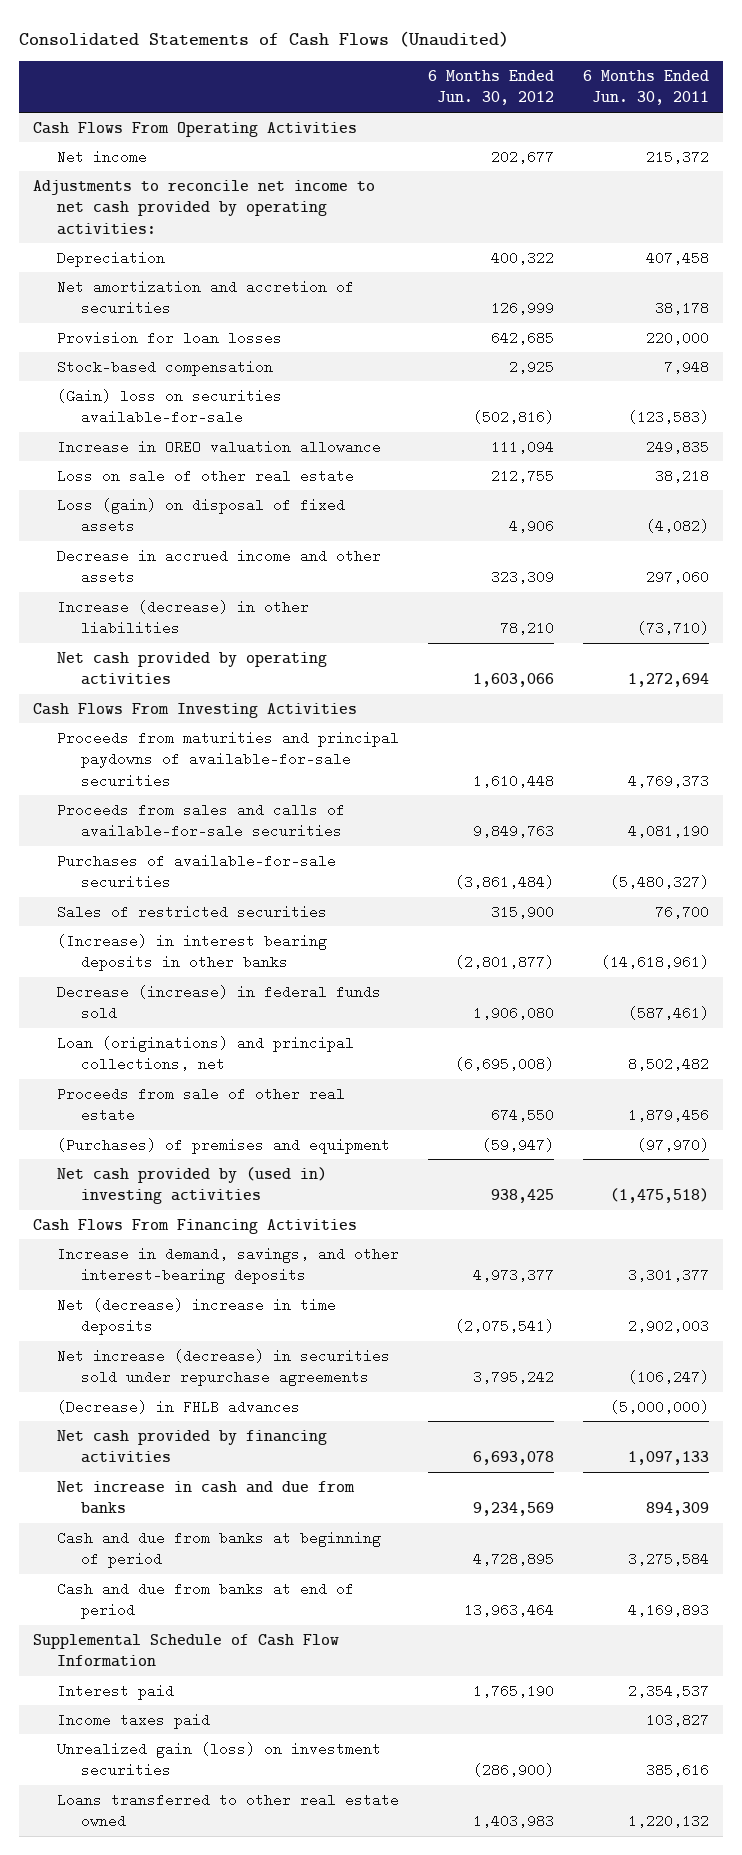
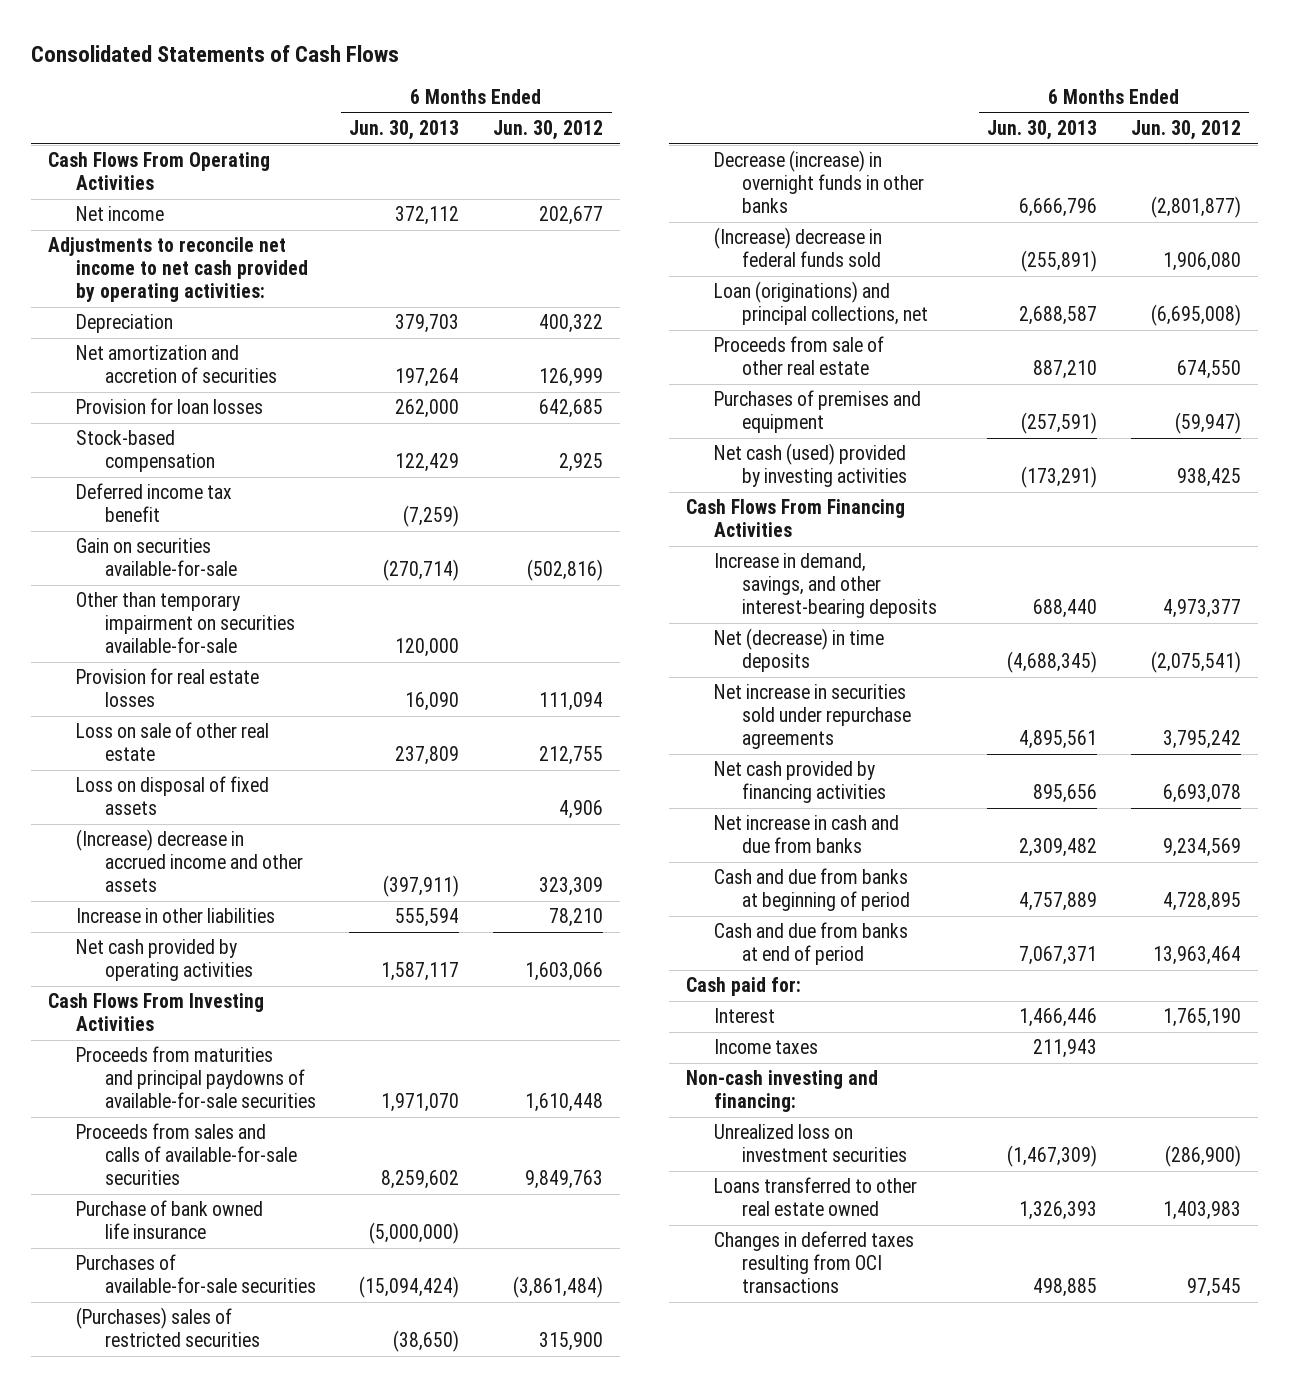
[18,30,509,47] Consolidated Statements of Cash Flows (Unaudited) -> [31,44,400,62] Consolidated Statements of Cash Flows
[582,70,709,106] 6 Months Ended Jun. 30, 2011 -> none
none -> [349,119,460,140] Jun. 30, 2013
none -> [76,483,233,523] Deferred income tax benefit
[56,388,282,425] (Gain) loss on securities available-for-sale -> [76,538,237,577] Gain on securities available-for-sale
none -> [76,592,295,654] Other than temporary impairment on securities available-for-sale
[56,439,381,454] Increase in OREO valuation allowance -> [76,668,260,708] Provision for real estate losses
[56,497,345,534] Loss (gain) on disposal of fixed assets -> [76,776,270,816] Loss on disposal of fixed assets
[56,548,381,585] Decrease in accrued income and other assets -> [76,829,303,893] (Increase) decrease in accrued income and other assets
[56,599,309,636] Increase (decrease) in other liabilities -> [76,908,276,924] Increase in other liabilities
none -> [76,1200,264,1240] Purchase of bank owned life insurance
[56,904,327,919] Sales of restricted securities -> [76,1307,260,1348] (Purchases) sales of restricted securities
[56,933,327,972] (Increase) in interest bearing deposits in other banks -> [714,150,925,214] Decrease (increase) in overnight funds in other banks
[56,984,381,1021] Decrease (increase) in federal funds sold -> [714,227,883,268] (Increase) decrease in federal funds sold
[56,1137,390,1154] (Purchases) of premises and equipment -> [714,390,922,434] Purchases of premises and equipment
[56,1166,327,1205] Net cash provided by (used in) investing activities -> [714,443,908,488] Net cash (used) provided by investing activities
[56,1399,300,1414] (Decrease) in FHLB advances -> none
[56,1297,336,1336] Net (decrease) increase in time deposits -> [714,628,885,673] Net (decrease) in time deposits
[56,1348,390,1387] Net increase (decrease) in securities sold under repurchase agreements -> [714,684,912,750] Net increase in securities sold under repurchase agreements
[33,1633,340,1668] Supplemental Schedule of Cash Flow Information -> none
none -> [686,977,802,997] Cash paid for:
[56,1683,174,1700] Interest paid -> [714,1008,776,1024] Interest
[56,1712,210,1729] Income taxes paid -> [714,1039,819,1055] Income taxes
none -> [686,1070,879,1113] Non-cash investing and financing:
[56,1741,381,1778] Unrealized gain (loss) on investment securities -> [714,1124,908,1163] Unrealized loss on investment securities
none -> [714,1231,915,1294] Changes in deferred taxes resulting from OCI transactions

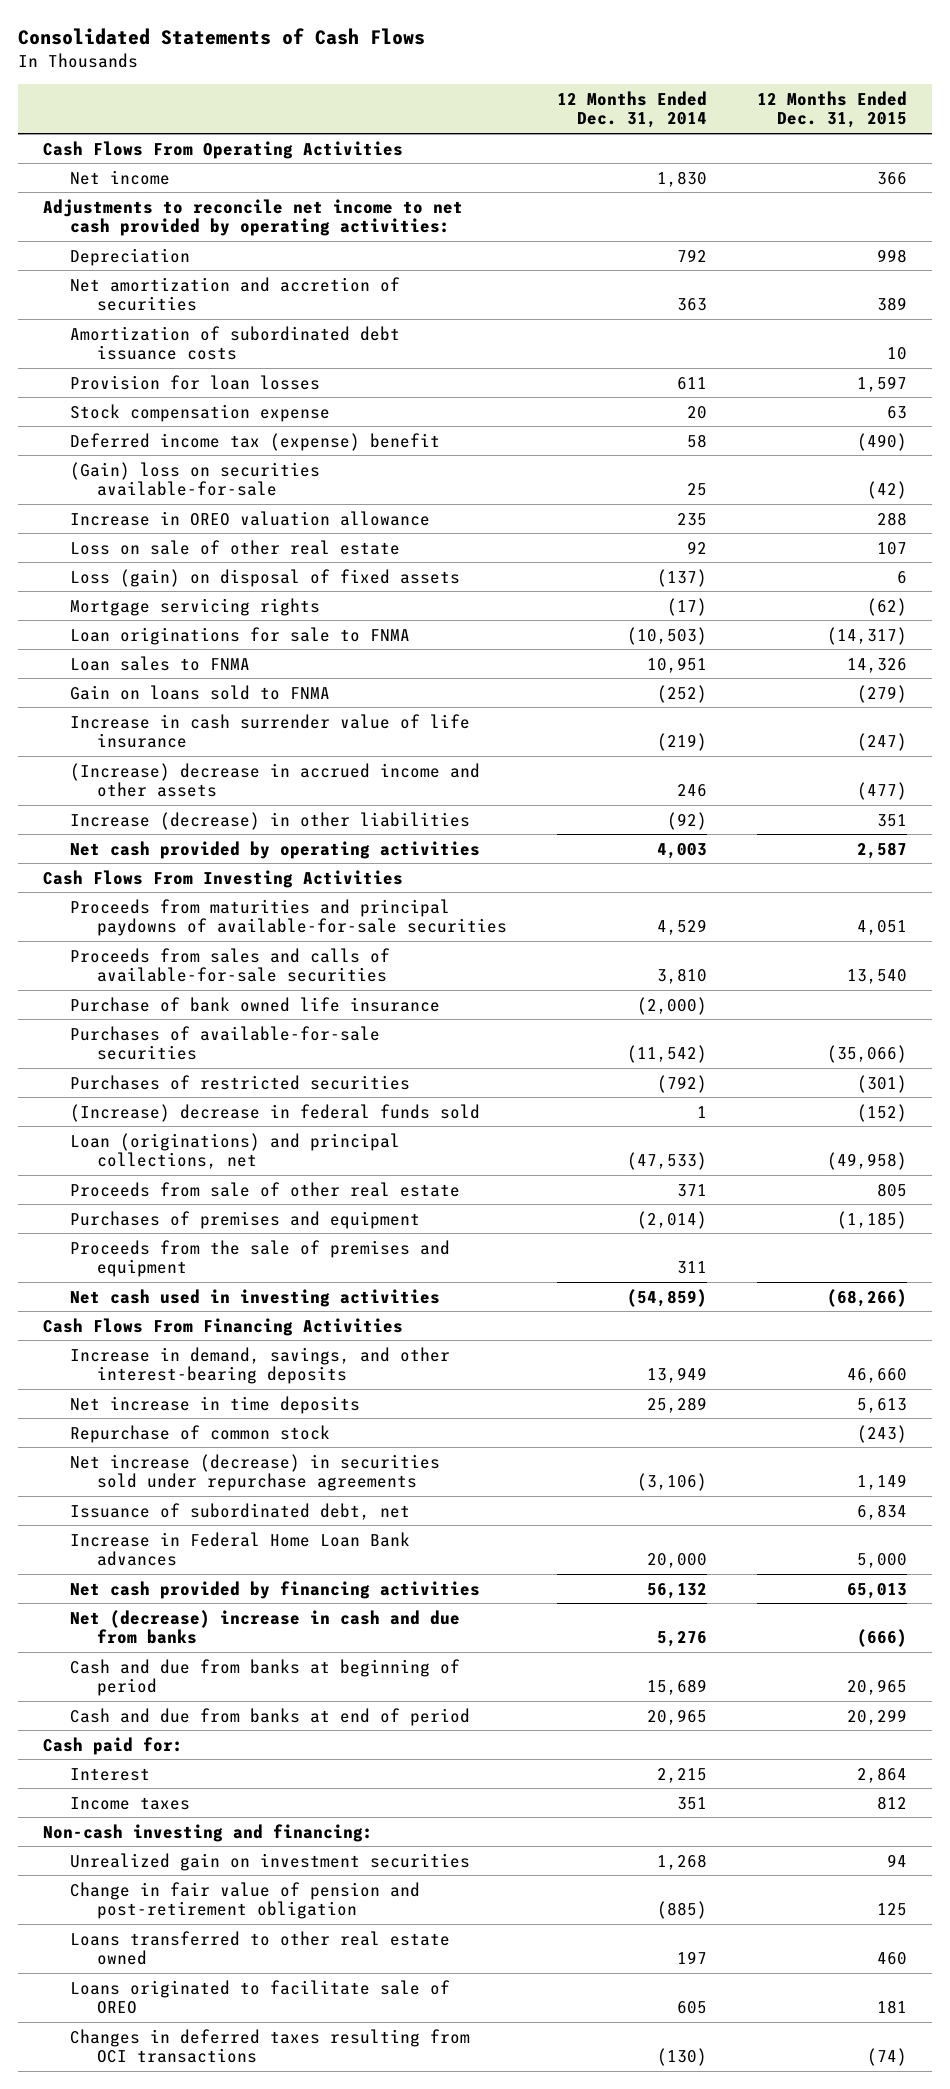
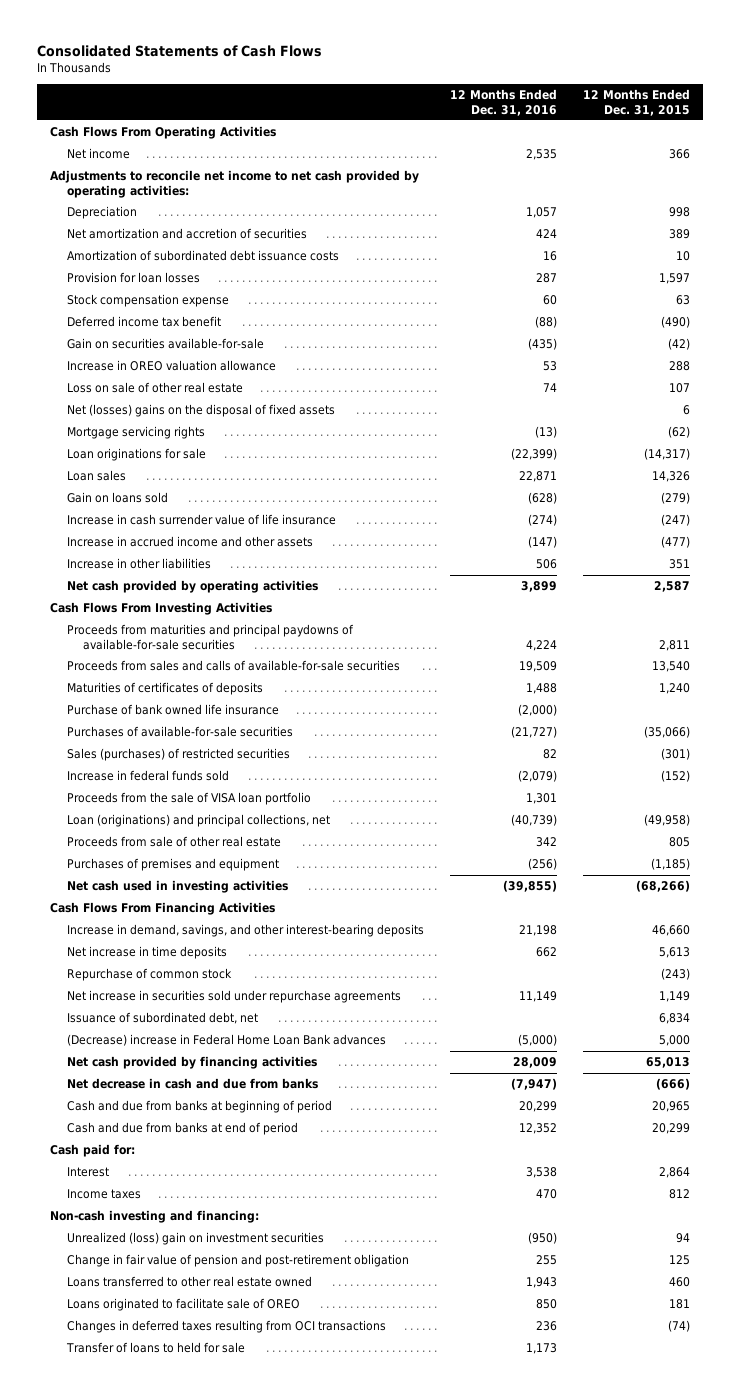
[556,90,707,129] 12 Months Ended Dec. 31, 2014 -> none
none -> [450,88,558,116] 12 Months Ended Dec. 31, 2016
[69,432,440,451] Deferred income tax (expense) benefit -> [66,316,221,328] Deferred income tax benefit
[69,461,320,497] (Gain) loss on securities available-for-sale -> [66,338,264,350] Gain on securities available-for-sale
[69,568,460,587] Loss (gain) on disposal of fixed assets -> [66,404,335,418] Net (losses) gains on the disposal of fixed assets
[69,626,410,645] Loan originations for sale to FNMA -> [66,448,206,462] Loan originations for sale
[69,655,250,671] Loan sales to FNMA -> [66,470,126,482] Loan sales
[69,684,330,700] Gain on loans sold to FNMA -> [66,492,168,504] Gain on loans sold
[69,762,480,798] (Increase) decrease in accrued income and other assets -> [66,536,313,548] Increase in accrued income and other assets
[69,811,470,830] Increase (decrease) in other liabilities -> [66,558,211,570] Increase in other liabilities
[856,920,907,936] 4,051 -> [659,639,691,651] 2,811
none -> [66,682,263,696] Maturities of certificates of deposits
[69,1074,410,1090] Purchases of restricted securities -> [66,748,290,762] Sales (purchases) of restricted securities
[69,1103,480,1122] (Increase) decrease in federal funds sold -> [66,770,229,782] Increase in federal funds sold
none -> [66,792,311,806] Proceeds from the sale of VISA loan portfolio
[69,1239,450,1278] Proceeds from the sale of premises and equipment -> none
[69,1453,440,1492] Net increase (decrease) in securities sold under repurchase agreements -> [66,990,401,1004] Net increase in securities sold under repurchase agreements
[69,1531,410,1567] Increase in Federal Home Loan Bank advances -> [66,1034,386,1047] (Decrease) increase in Federal Home Loan Bank advances
[69,1609,460,1645] Net (decrease) increase in cash and due from banks -> [66,1078,318,1090] Net decrease in cash and due from banks
[69,1852,470,1871] Unrealized gain on investment securities -> [66,1232,324,1246] Unrealized (loss) gain on investment securities
none -> [65,1342,245,1354] Transfer of loans to held for sale

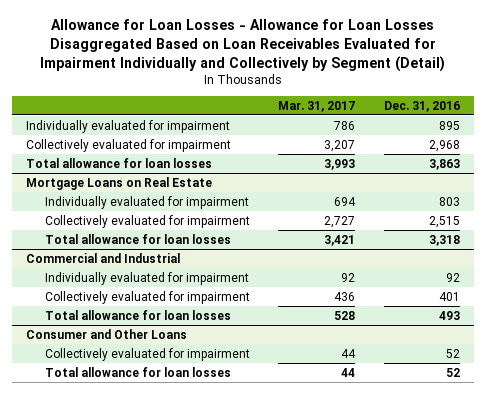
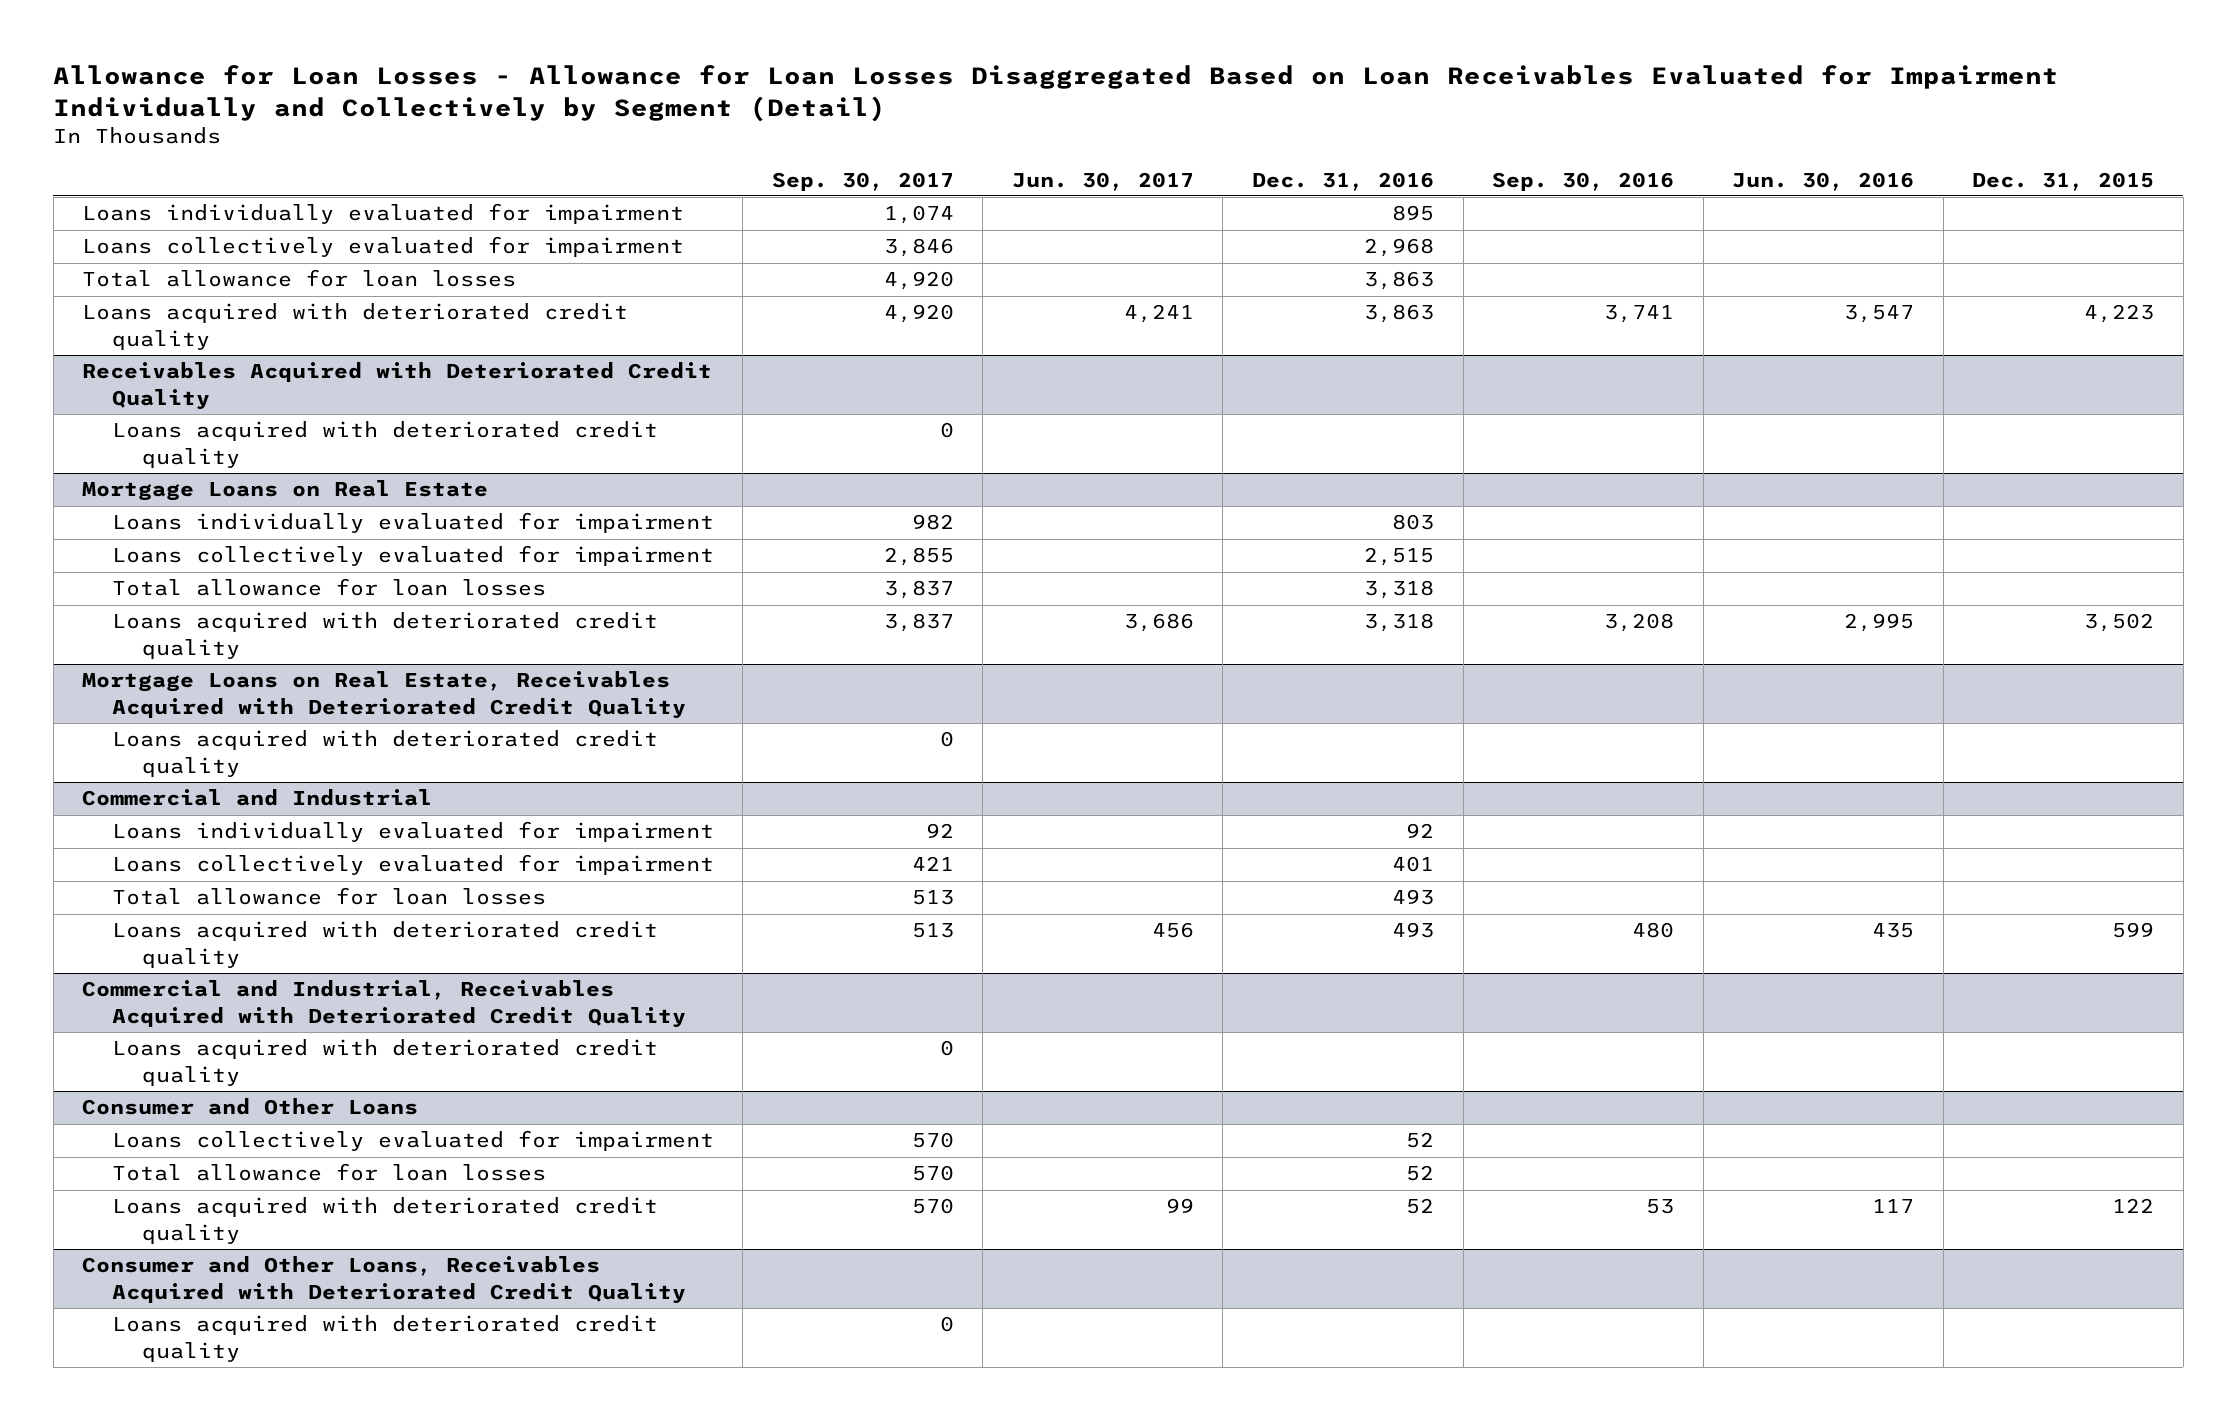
[278,100,356,112] Mar. 31, 2017 -> none
none -> [771,171,954,191] Sep. 30, 2017
none -> [1011,171,1194,191] Jun. 30, 2017
none -> [1492,171,1675,191] Sep. 30, 2016
none -> [1732,171,1915,191] Jun. 30, 2016
none -> [1972,171,2155,191] Dec. 31, 2015
[25,119,230,133] Individually evaluated for impairment -> [82,203,685,225] Loans individually evaluated for impairment
[25,138,231,152] Collectively evaluated for impairment -> [82,236,685,258] Loans collectively evaluated for impairment
none -> [82,303,629,350] Loans acquired with deteriorated credit quality
none -> [82,362,713,410] Receivables Acquired with Deteriorated Credit Quality
none -> [111,421,658,468] Loans acquired with deteriorated credit quality
[44,195,249,209] Individually evaluated for impairment -> [111,512,714,534] Loans individually evaluated for impairment
[44,214,250,228] Collectively evaluated for impairment -> [111,545,714,567] Loans collectively evaluated for impairment
none -> [111,612,658,659] Loans acquired with deteriorated credit quality
none -> [82,671,686,719] Mortgage Loans on Real Estate, Receivables Acquired with Deteriorated Credit Quality
none -> [111,730,658,777] Loans acquired with deteriorated credit quality
[44,271,249,285] Individually evaluated for impairment -> [111,821,714,843] Loans individually evaluated for impairment
[44,290,250,304] Collectively evaluated for impairment -> [111,854,714,876] Loans collectively evaluated for impairment
none -> [111,921,658,968] Loans acquired with deteriorated credit quality
none -> [82,980,686,1028] Commercial and Industrial, Receivables Acquired with Deteriorated Credit Quality
none -> [111,1039,658,1086] Loans acquired with deteriorated credit quality
[44,347,250,361] Collectively evaluated for impairment -> [111,1130,714,1152] Loans collectively evaluated for impairment
none -> [111,1197,658,1244] Loans acquired with deteriorated credit quality
none -> [82,1256,686,1304] Consumer and Other Loans, Receivables Acquired with Deteriorated Credit Quality
none -> [111,1315,658,1362] Loans acquired with deteriorated credit quality

